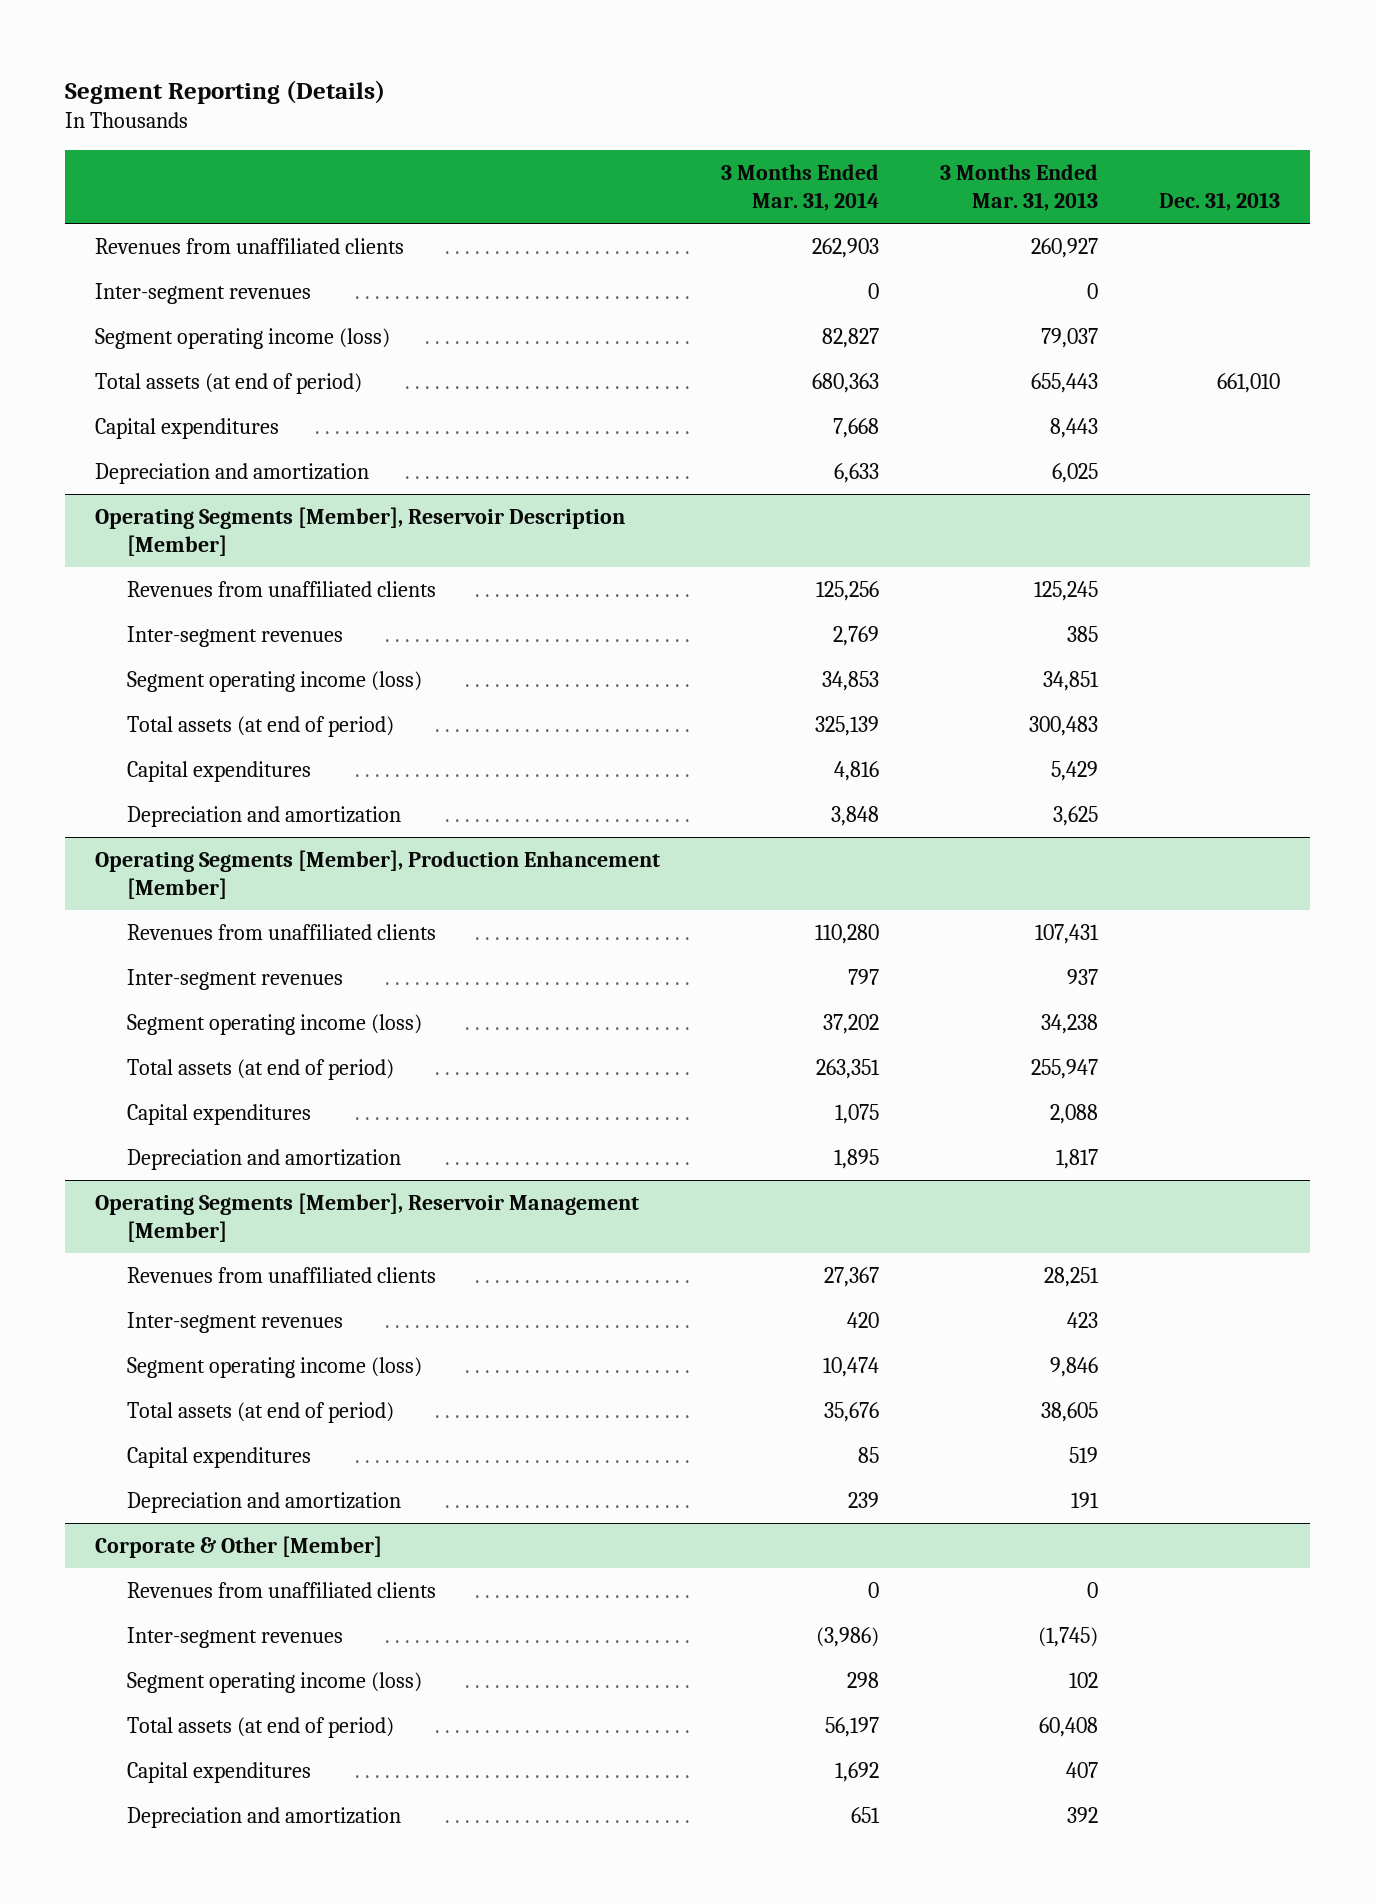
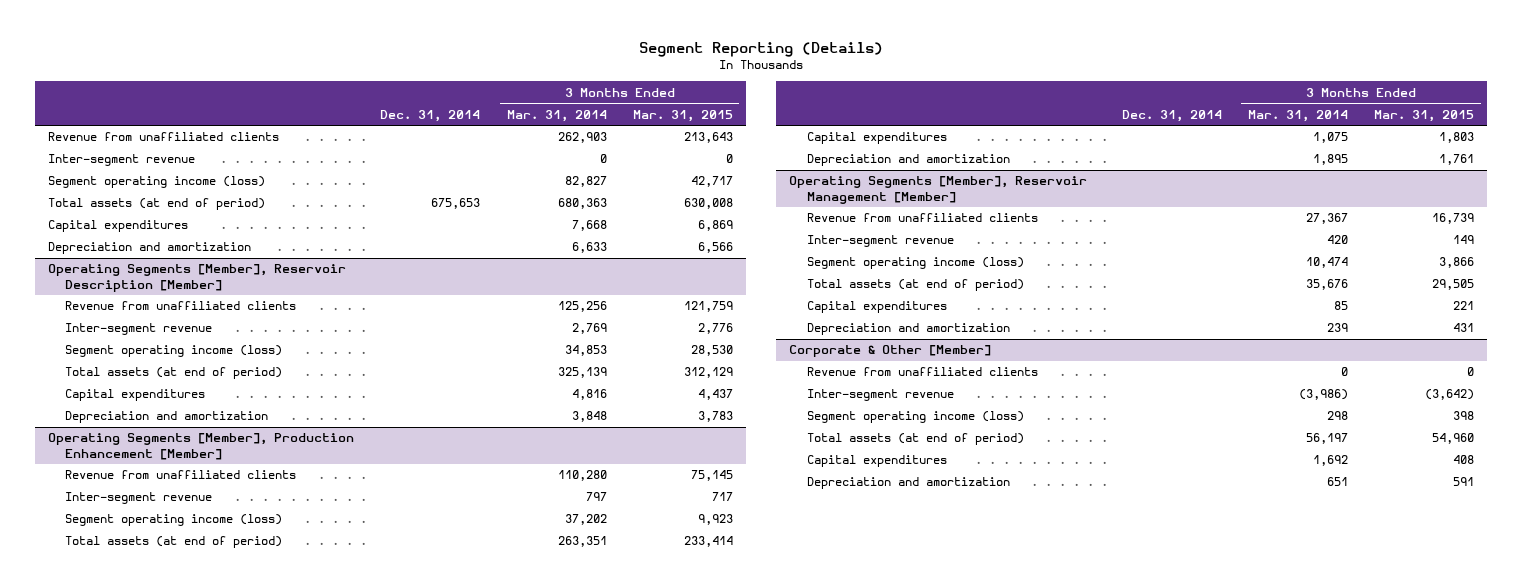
[939,164,1098,212] 3 Months Ended Mar. 31, 2013 -> none
[1158,192,1280,212] Dec. 31, 2013 -> none
none -> [380,109,481,122] Dec. 31, 2014
none -> [632,109,733,122] Mar. 31, 2015
[95,237,405,254] Revenues from unaffiliated clients -> [47,132,279,142] Revenue from unaffiliated clients
[95,282,312,304] Inter-segment revenues -> [47,154,195,167] Inter-segment revenue
[127,580,437,597] Revenues from unaffiliated clients -> [65,301,297,311] Revenue from unaffiliated clients
[127,625,344,647] Inter-segment revenues -> [65,323,213,336] Inter-segment revenue
[127,923,437,940] Revenues from unaffiliated clients -> [65,470,297,480] Revenue from unaffiliated clients
[127,968,344,990] Inter-segment revenues -> [65,492,213,505] Inter-segment revenue
[127,1266,437,1283] Revenues from unaffiliated clients -> [806,213,1038,223] Revenue from unaffiliated clients
[127,1311,344,1333] Inter-segment revenues -> [806,235,954,248] Inter-segment revenue
[127,1581,437,1598] Revenues from unaffiliated clients -> [806,367,1038,377] Revenue from unaffiliated clients
[127,1626,344,1648] Inter-segment revenues -> [806,389,954,402] Inter-segment revenue

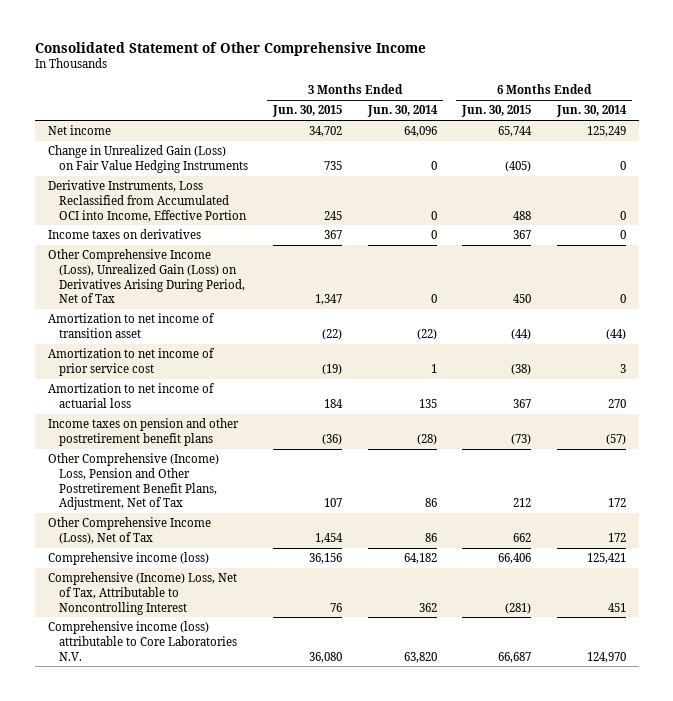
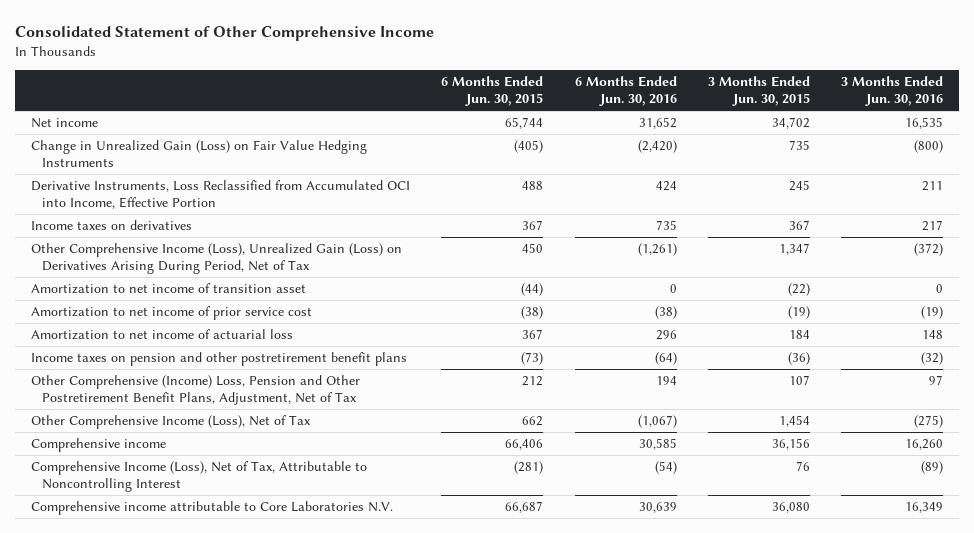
[366,105,438,118] Jun. 30, 2014 -> none
[555,105,627,118] Jun. 30, 2014 -> none
none -> [574,76,677,107] 6 Months Ended Jun. 30, 2016
none -> [841,76,944,107] 3 Months Ended Jun. 30, 2016
[47,552,209,566] Comprehensive income (loss) -> [31,438,167,453] Comprehensive income
[47,572,237,615] Comprehensive (Income) Loss, Net of Tax, Attributable to Noncontrolling Interest -> [31,461,368,493] Comprehensive Income (Loss), Net of Tax, Attributable to Noncontrolling Interest
[47,621,238,661] Comprehensive income (loss) attributable to Core Laboratories N.V. -> [31,501,394,516] Comprehensive income attributable to Core Laboratories N.V.

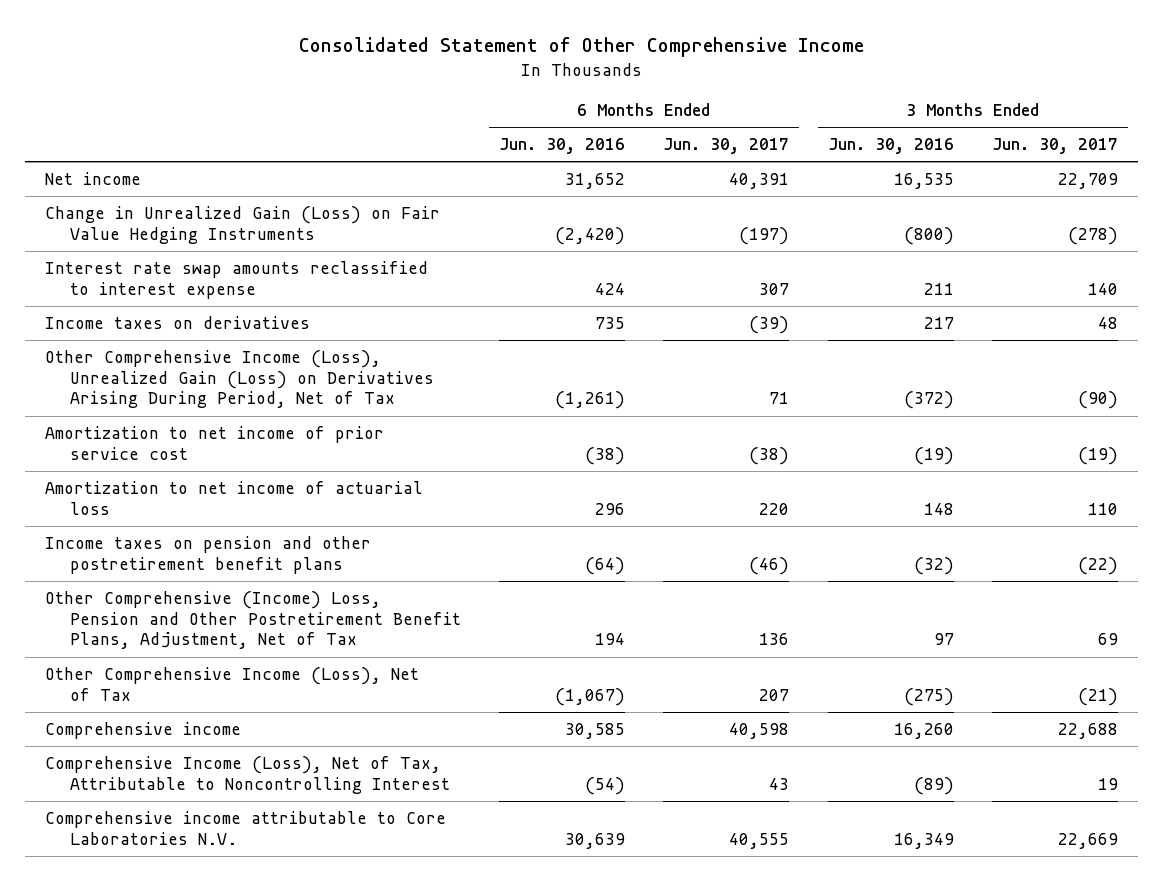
[441,76,544,107] 6 Months Ended Jun. 30, 2015 -> none
[707,76,810,107] 3 Months Ended Jun. 30, 2015 -> none
none -> [663,138,790,155] Jun. 30, 2017
none -> [992,138,1119,155] Jun. 30, 2017
[31,180,411,210] Derivative Instruments, Loss Reclassified from Accumulated OCI into Income, Effective Portion -> [44,261,428,299] Interest rate swap amounts reclassified to interest expense
[31,283,307,295] Amortization to net income of transition asset -> none

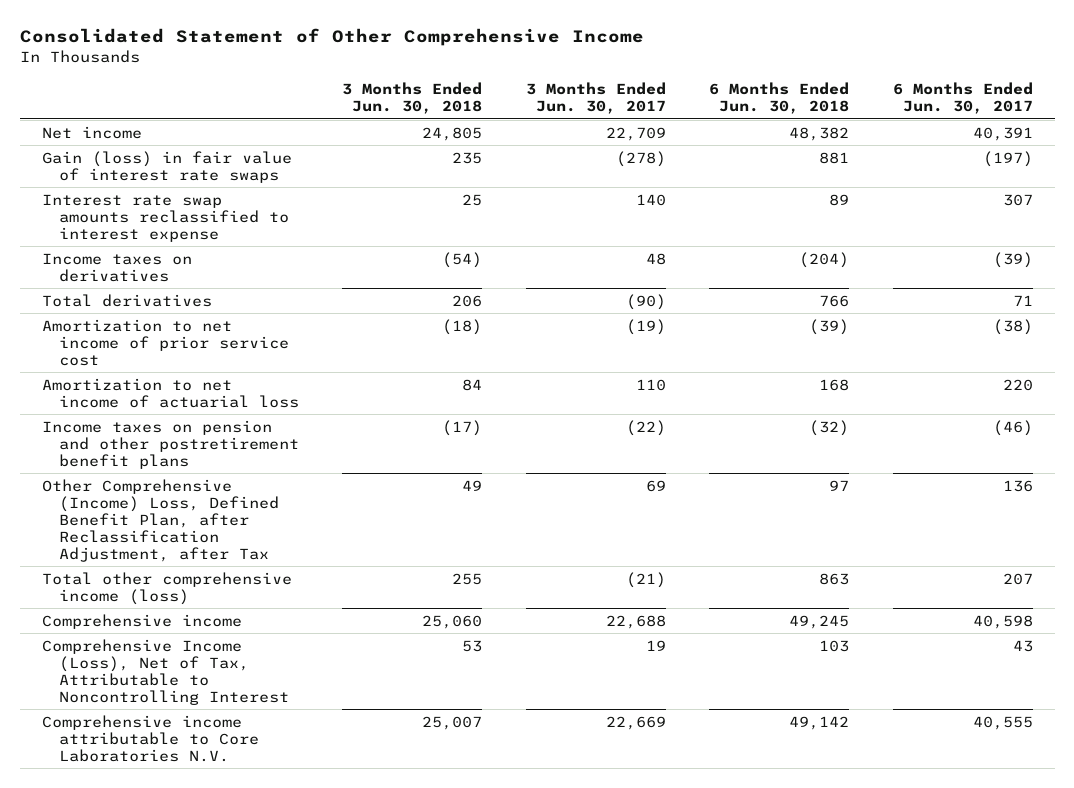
[499,138,626,155] Jun. 30, 2016 -> none
[827,138,954,155] Jun. 30, 2016 -> none
none -> [342,82,483,115] 3 Months Ended Jun. 30, 2018
none -> [709,82,850,115] 6 Months Ended Jun. 30, 2018
[44,206,440,244] Change in Unrealized Gain (Loss) on Fair Value Hedging Instruments -> [41,150,292,183] Gain (loss) in fair value of interest rate swaps
[44,350,434,409] Other Comprehensive Income (Loss), Unrealized Gain (Loss) on Derivatives Arising During Period, Net of Tax -> [41,293,212,307] Total derivatives
[44,591,461,650] Other Comprehensive (Income) Loss, Pension and Other Postretirement Benefit Plans, Adjustment, Net of Tax -> [41,478,279,562] Other Comprehensive (Income) Loss, Defined Benefit Plan, after Reclassification Adjustment, after Tax
[44,667,419,701] Other Comprehensive Income (Loss), Net of Tax -> [41,571,292,605] Total other comprehensive income (loss)

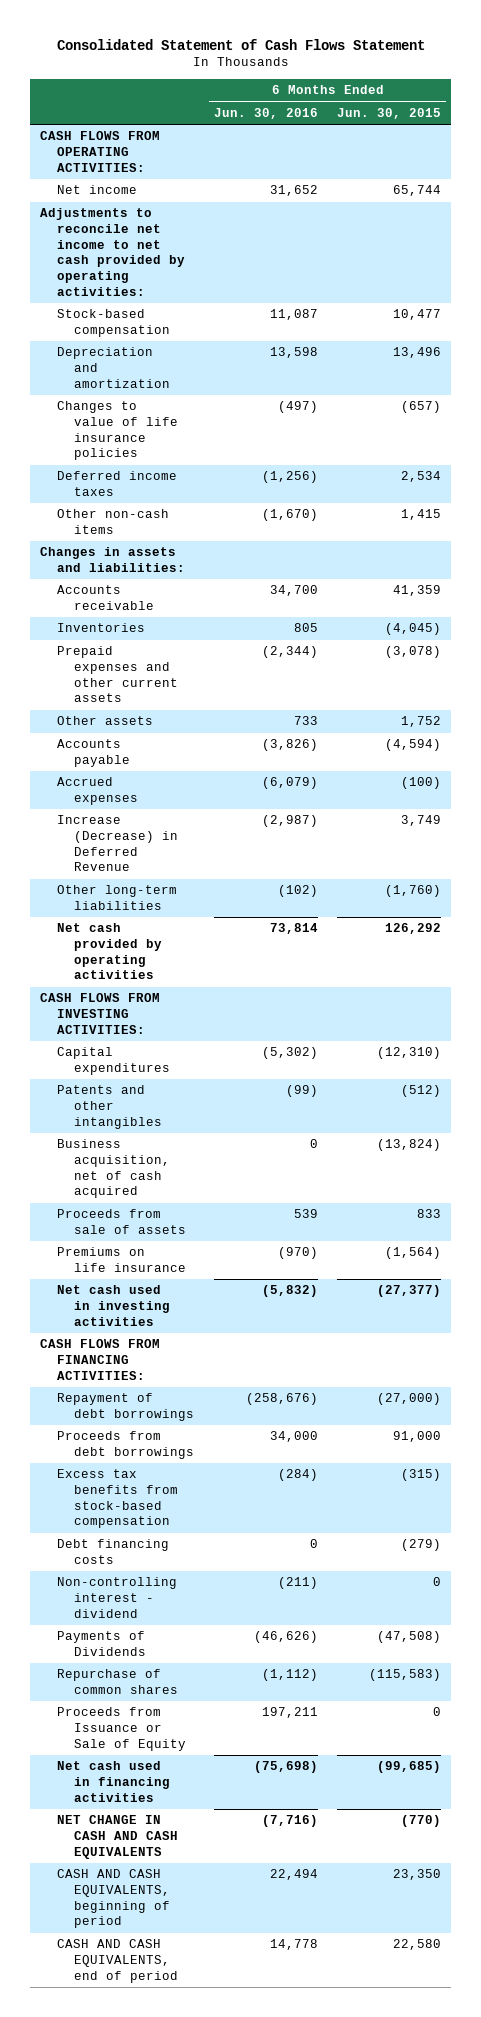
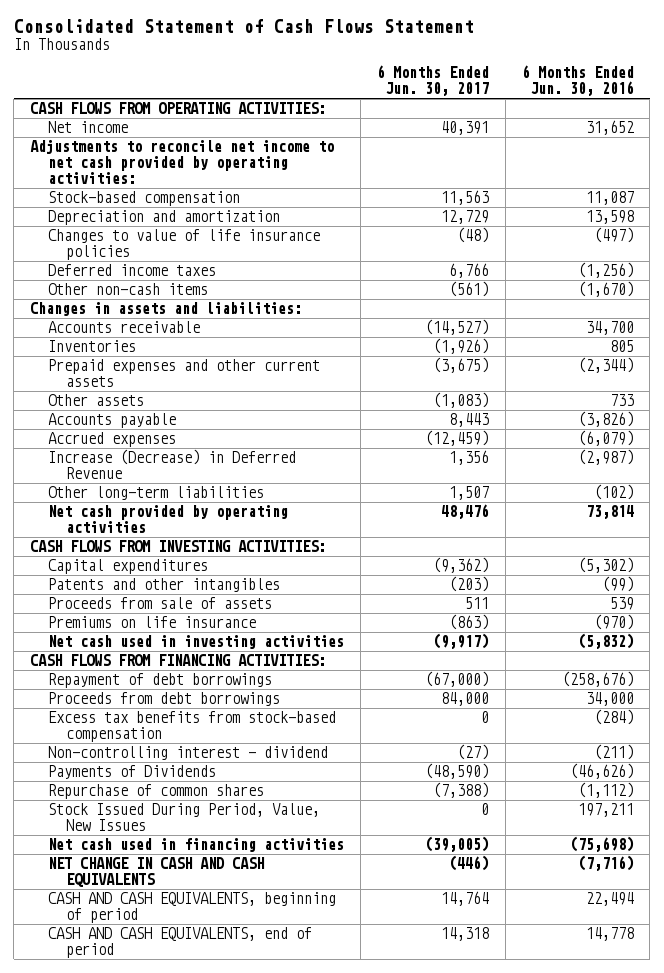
[337,107,442,119] Jun. 30, 2015 -> none
none -> [377,65,490,97] 6 Months Ended Jun. 30, 2017
[57,1139,171,1199] Business acquisition, net of cash acquired -> none
[57,1539,170,1565] Debt financing costs -> none
[57,1707,187,1751] Proceeds from Issuance or Sale of Equity -> [48,803,321,832] Stock Issued During Period, Value, New Issues

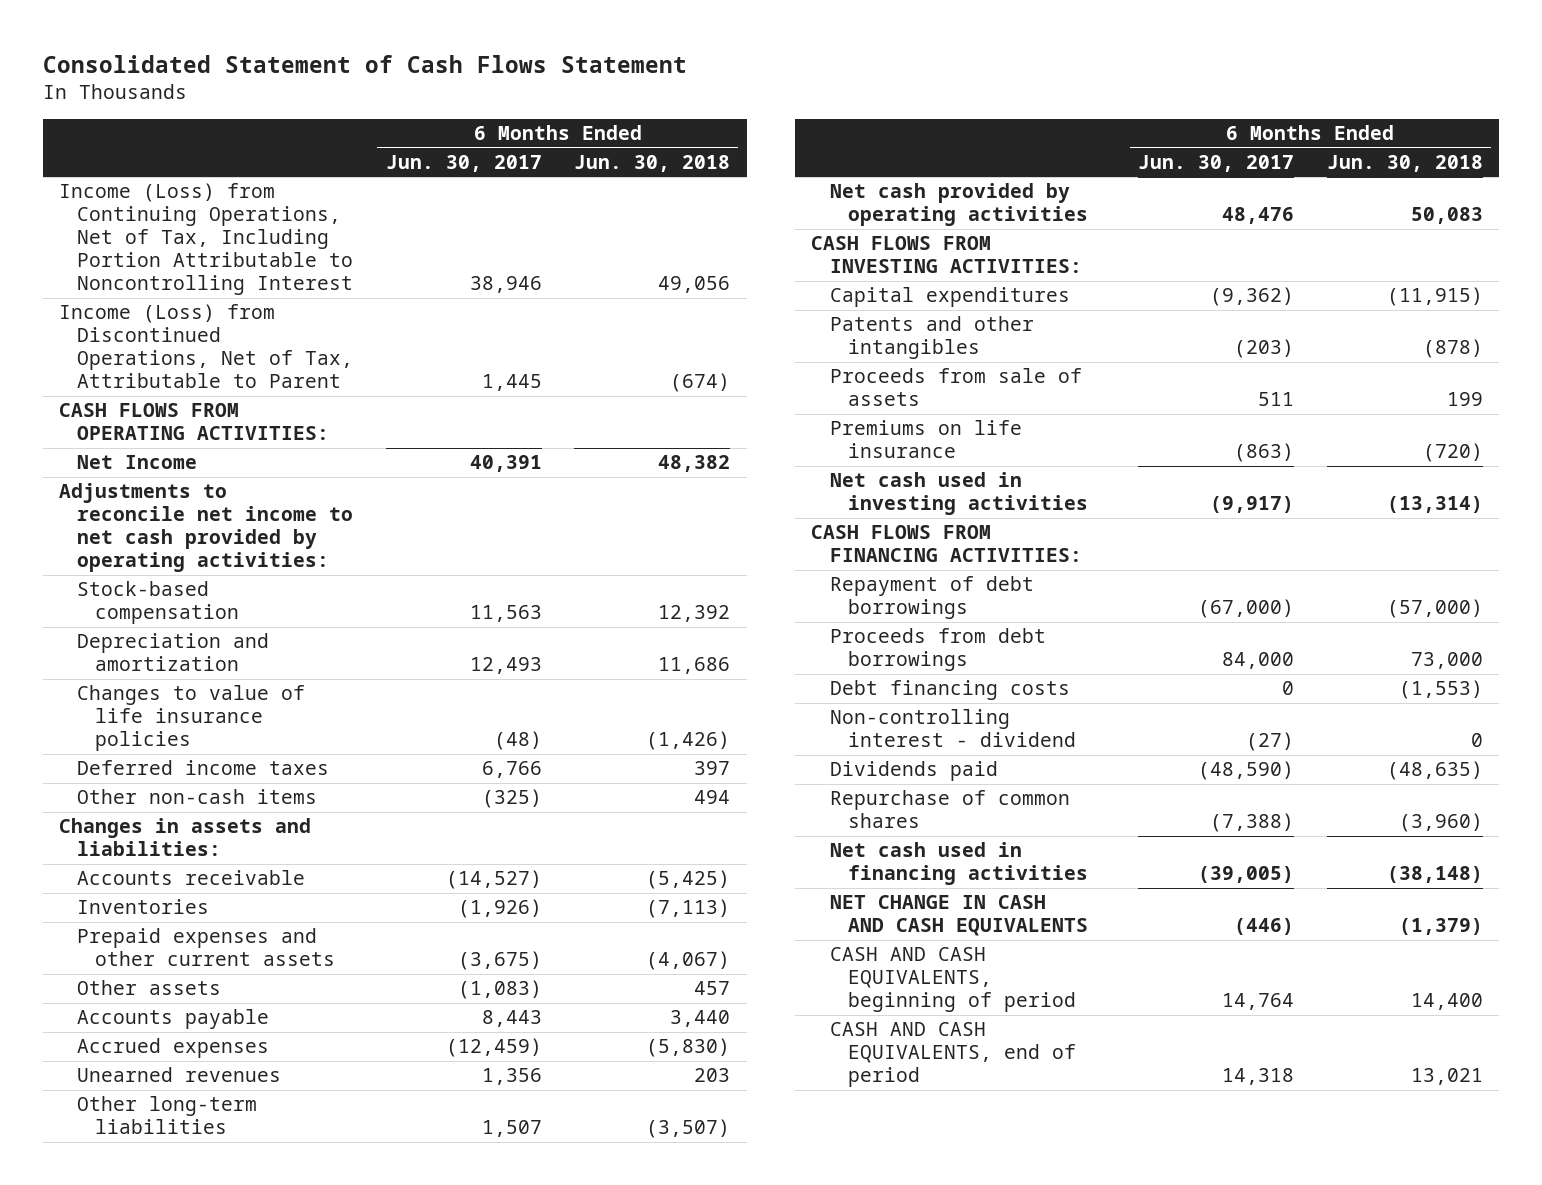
[521,65,634,97] 6 Months Ended Jun. 30, 2016 -> none
none -> [574,154,731,172] Jun. 30, 2018
none -> [58,183,354,296] Income (Loss) from Continuing Operations, Net of Tax, Including Portion Attributable to Noncontrolling Interest
none -> [58,304,354,389] Income (Loss) from Discontinued Operations, Net of Tax, Attributable to Parent
[48,121,129,134] Net income -> [77,455,198,470] Net Income
[441,210,490,225] 12,729 -> [469,657,542,675] 12,493
[449,281,490,298] (561) -> [481,789,542,809] (325)
[48,449,297,480] Increase (Decrease) in Deferred Revenue -> [77,1067,282,1083] Unearned revenues
[48,711,337,743] Excess tax benefits from stock-based compensation -> none
none -> [829,680,1070,701] Debt financing costs
[48,765,217,780] Payments of Dividends -> [829,761,998,782] Dividends paid
[48,803,321,832] Stock Issued During Period, Value, New Issues -> none

